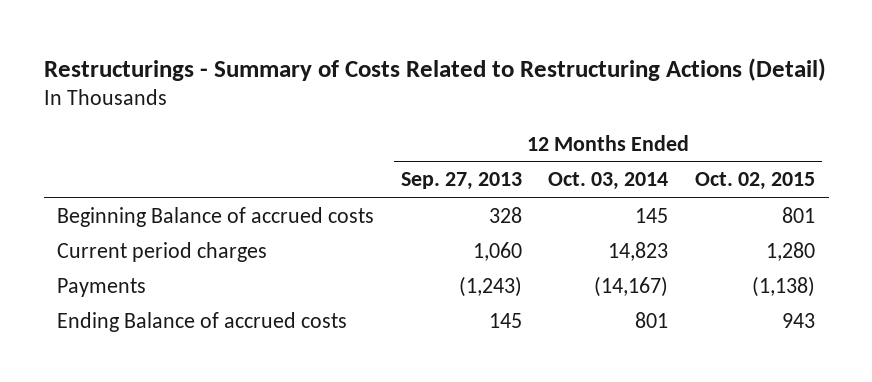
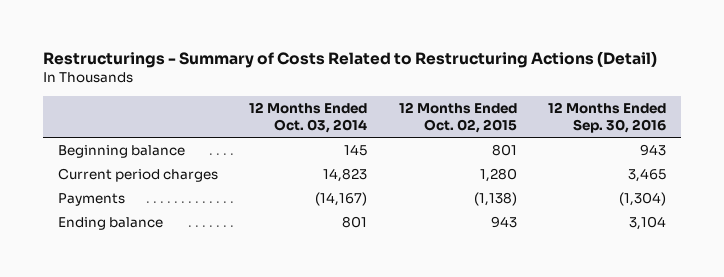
[400,172,522,191] Sep. 27, 2013 -> none
none -> [547,101,666,133] 12 Months Ended Sep. 30, 2016
[56,206,374,227] Beginning Balance of accrued costs -> [58,145,186,159] Beginning balance
[56,311,347,332] Ending Balance of accrued costs -> [58,217,164,231] Ending balance

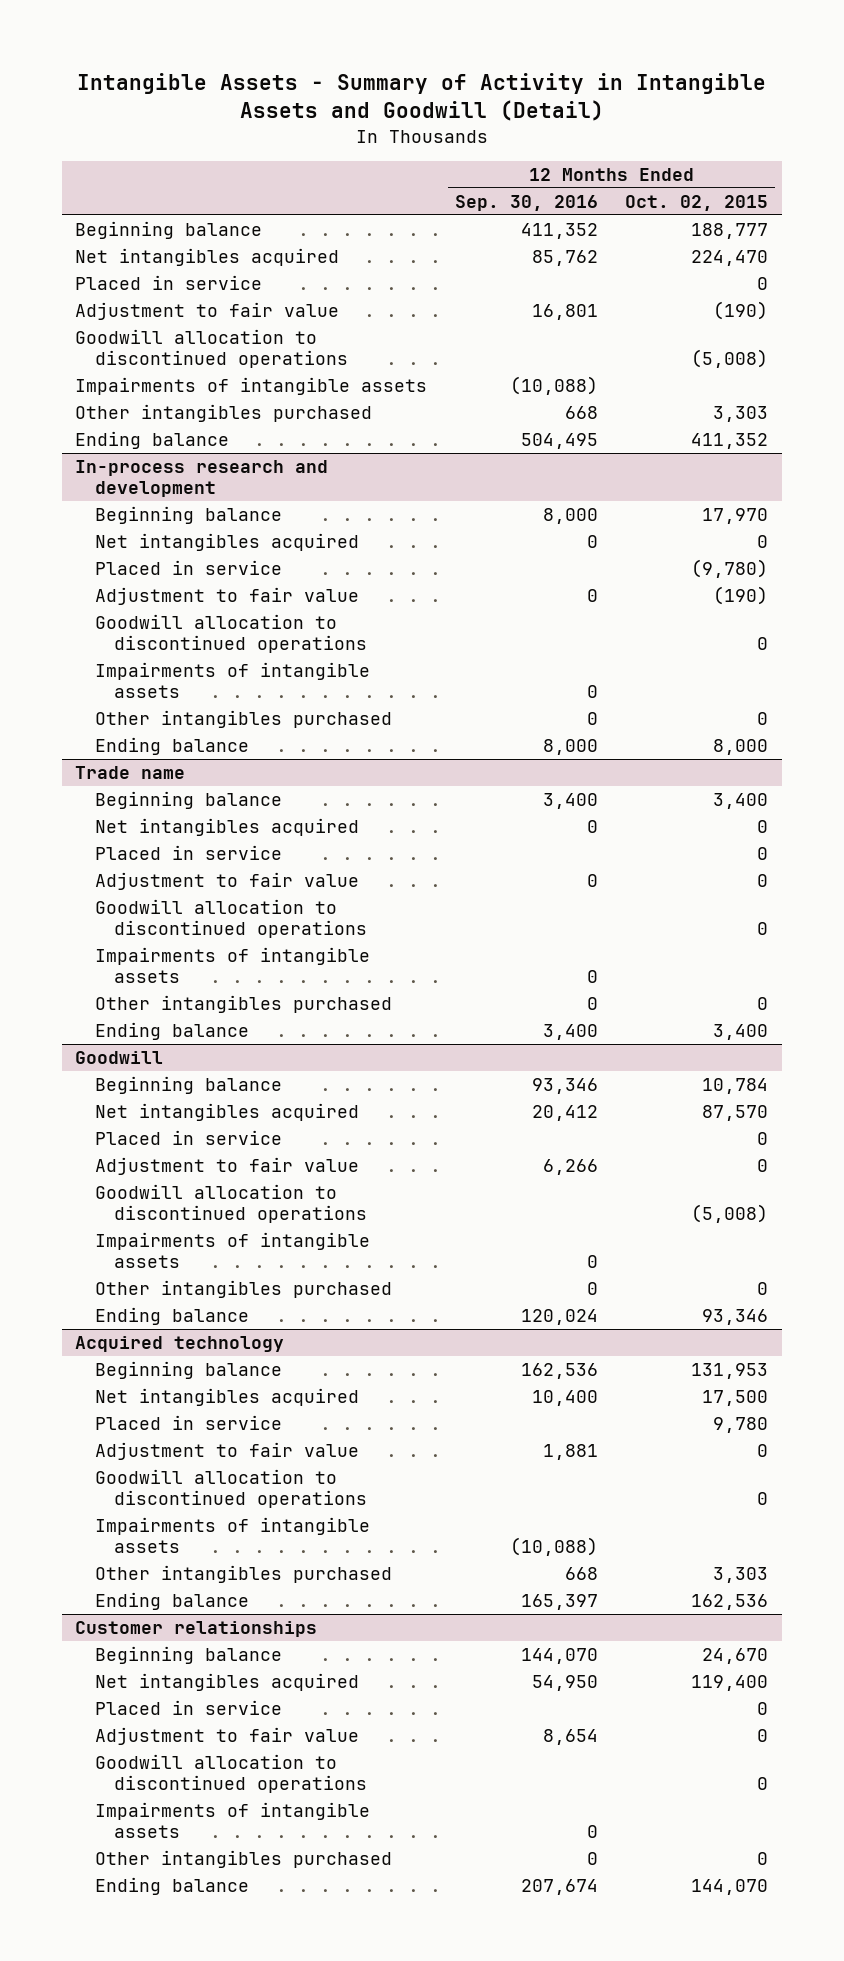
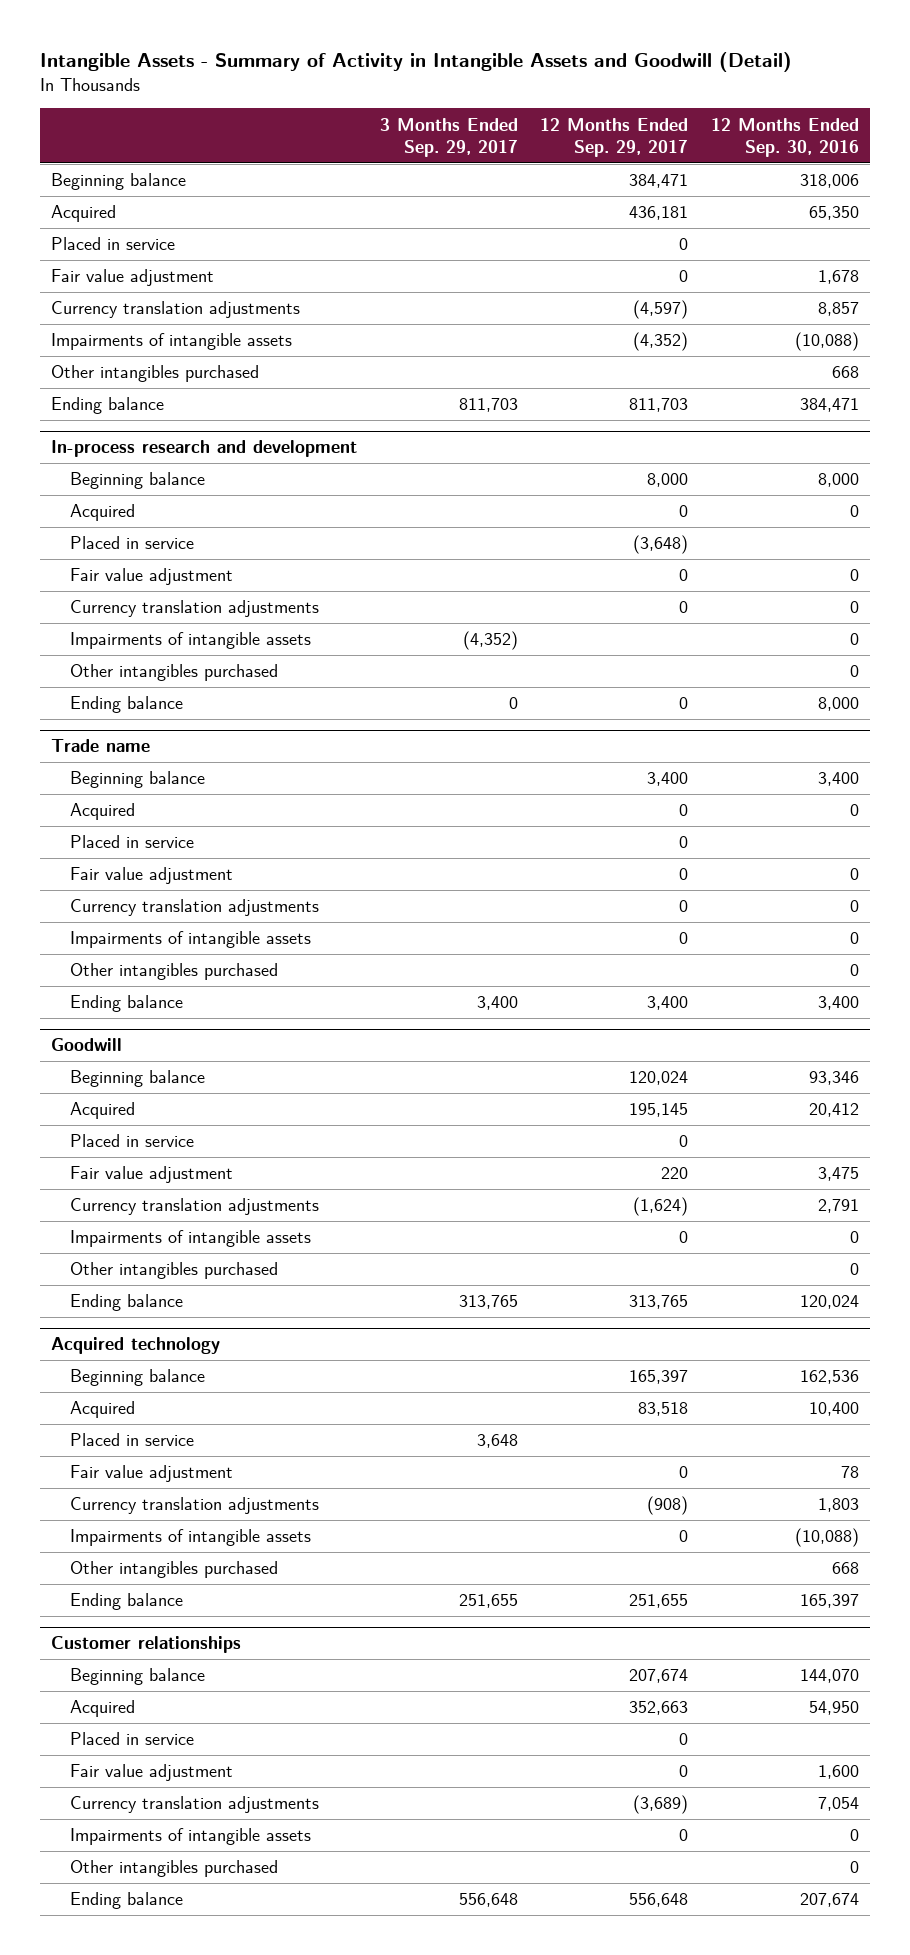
[625,195,769,212] Oct. 02, 2015 -> none
none -> [379,117,518,157] 3 Months Ended Sep. 29, 2017
none -> [540,117,689,157] 12 Months Ended Sep. 29, 2017
[520,223,598,240] 411,352 -> [799,174,859,189] 318,006
[75,248,340,267] Net intangibles acquired -> [51,205,117,223] Acquired
[531,250,598,267] 85,762 -> [808,206,859,221] 65,350
[75,329,348,369] Goodwill allocation to discontinued operations -> none
[75,302,340,321] Adjustment to fair value -> [51,269,215,287] Fair value adjustment
[531,304,598,321] 16,801 -> [817,270,859,285] 1,678
none -> [51,301,301,319] Currency translation adjustments
[520,433,598,450] 504,495 -> [799,398,859,413] 384,471
[94,533,359,552] Net intangibles acquired -> [70,504,136,522] Acquired
[94,614,368,654] Goodwill allocation to discontinued operations -> none
[94,587,359,606] Adjustment to fair value -> [70,568,234,586] Fair value adjustment
none -> [70,600,320,618] Currency translation adjustments
[94,818,359,837] Net intangibles acquired -> [70,803,136,821] Acquired
[94,899,368,939] Goodwill allocation to discontinued operations -> none
[94,872,359,891] Adjustment to fair value -> [70,867,234,885] Fair value adjustment
none -> [70,899,320,917] Currency translation adjustments
[94,1103,359,1122] Net intangibles acquired -> [70,1102,136,1120] Acquired
[94,1184,368,1224] Goodwill allocation to discontinued operations -> none
[94,1157,359,1176] Adjustment to fair value -> [70,1166,234,1184] Fair value adjustment
[542,1159,598,1176] 6,266 -> [817,1167,859,1182] 3,475
none -> [70,1198,320,1216] Currency translation adjustments
[94,1388,359,1407] Net intangibles acquired -> [70,1401,136,1419] Acquired
[94,1469,368,1509] Goodwill allocation to discontinued operations -> none
[94,1442,359,1461] Adjustment to fair value -> [70,1465,234,1483] Fair value adjustment
[542,1444,598,1461] 1,881 -> [840,1466,859,1479] 78
none -> [70,1497,320,1515] Currency translation adjustments
[94,1673,359,1692] Net intangibles acquired -> [70,1700,136,1718] Acquired
[94,1754,368,1794] Goodwill allocation to discontinued operations -> none
[94,1727,359,1746] Adjustment to fair value -> [70,1764,234,1782] Fair value adjustment
[542,1729,598,1746] 8,654 -> [817,1765,859,1780] 1,600
none -> [70,1796,320,1814] Currency translation adjustments

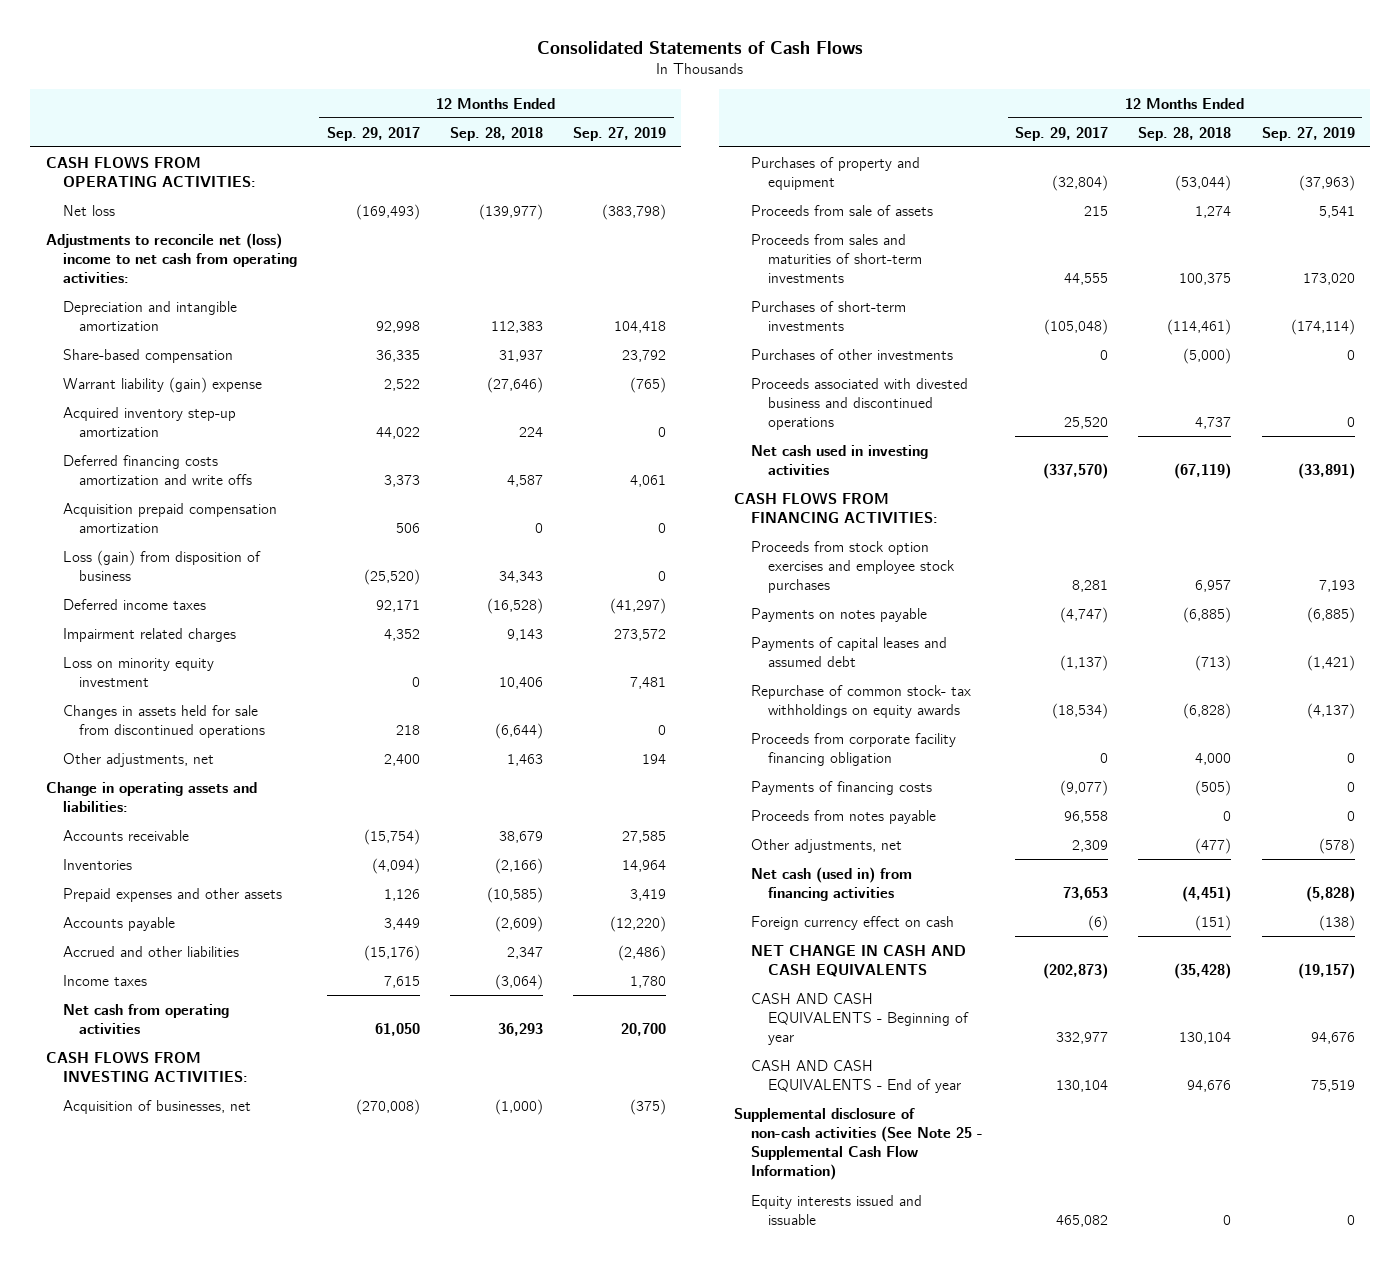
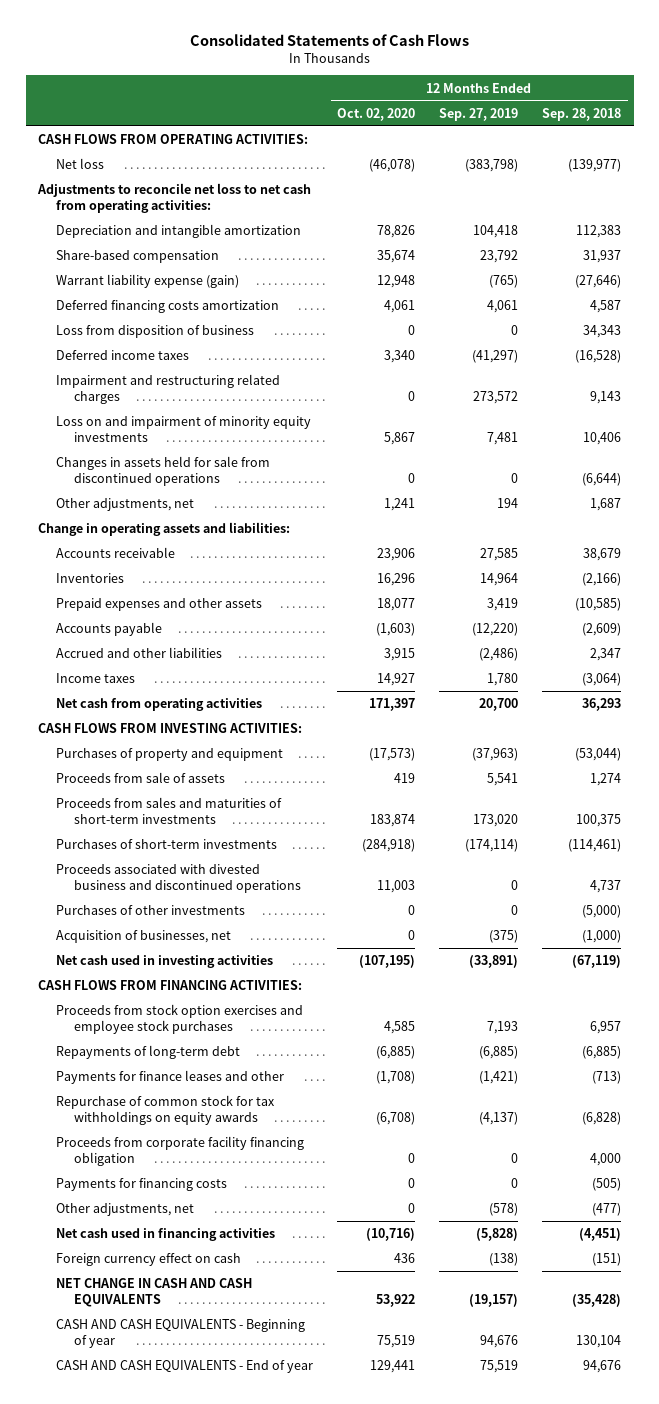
[326,126,420,141] Sep. 29, 2017 -> none
none -> [337,107,416,121] Oct. 02, 2020
[45,232,297,284] Adjustments to reconcile net (loss) income to net cash from operating activities: -> [36,183,311,213] Adjustments to reconcile net loss to net cash from operating activities:
[62,406,236,437] Acquired inventory step-up amortization -> none
[62,502,277,533] Acquisition prepaid compensation amortization -> none
[62,376,262,393] Warrant liability (gain) expense -> [55,274,239,289] Warrant liability expense (gain)
[62,454,253,485] Deferred financing costs amortization and write offs -> [55,300,279,314] Deferred financing costs amortization
[62,549,261,581] Loss (gain) from disposition of business -> [55,325,254,339] Loss from disposition of business
[62,627,236,642] Impairment related charges -> [55,374,280,404] Impairment and restructuring related charges
[62,656,214,687] Loss on minority equity investment -> [55,416,311,442] Loss on and impairment of minority equity investments
[506,753,543,766] 1,463 -> [590,498,622,512] 1,687
[750,348,953,360] Purchases of other investments -> [55,905,245,916] Purchases of other investments
[62,1099,251,1114] Acquisition of businesses, net -> [55,930,231,944] Acquisition of businesses, net
[750,607,927,622] Payments on notes payable -> [55,1045,240,1060] Repayments of long-term debt
[750,636,947,667] Payments of capital leases and assumed debt -> [55,1070,284,1085] Payments for finance leases and other
[750,684,971,718] Repurchase of common stock- tax withholdings on equity awards -> [55,1095,275,1125] Repurchase of common stock for tax withholdings on equity awards
[750,809,936,824] Proceeds from notes payable -> none
[750,780,932,795] Payments of financing costs -> [55,1178,227,1192] Payments for financing costs
[750,866,912,901] Net cash (used in) from financing activities -> [55,1228,275,1242] Net cash used in financing activities
[733,1107,983,1181] Supplemental disclosure of non-cash activities (See Note 25 - Supplemental Cash Flow Information) -> none
[750,1194,922,1225] Equity interests issued and issuable -> none

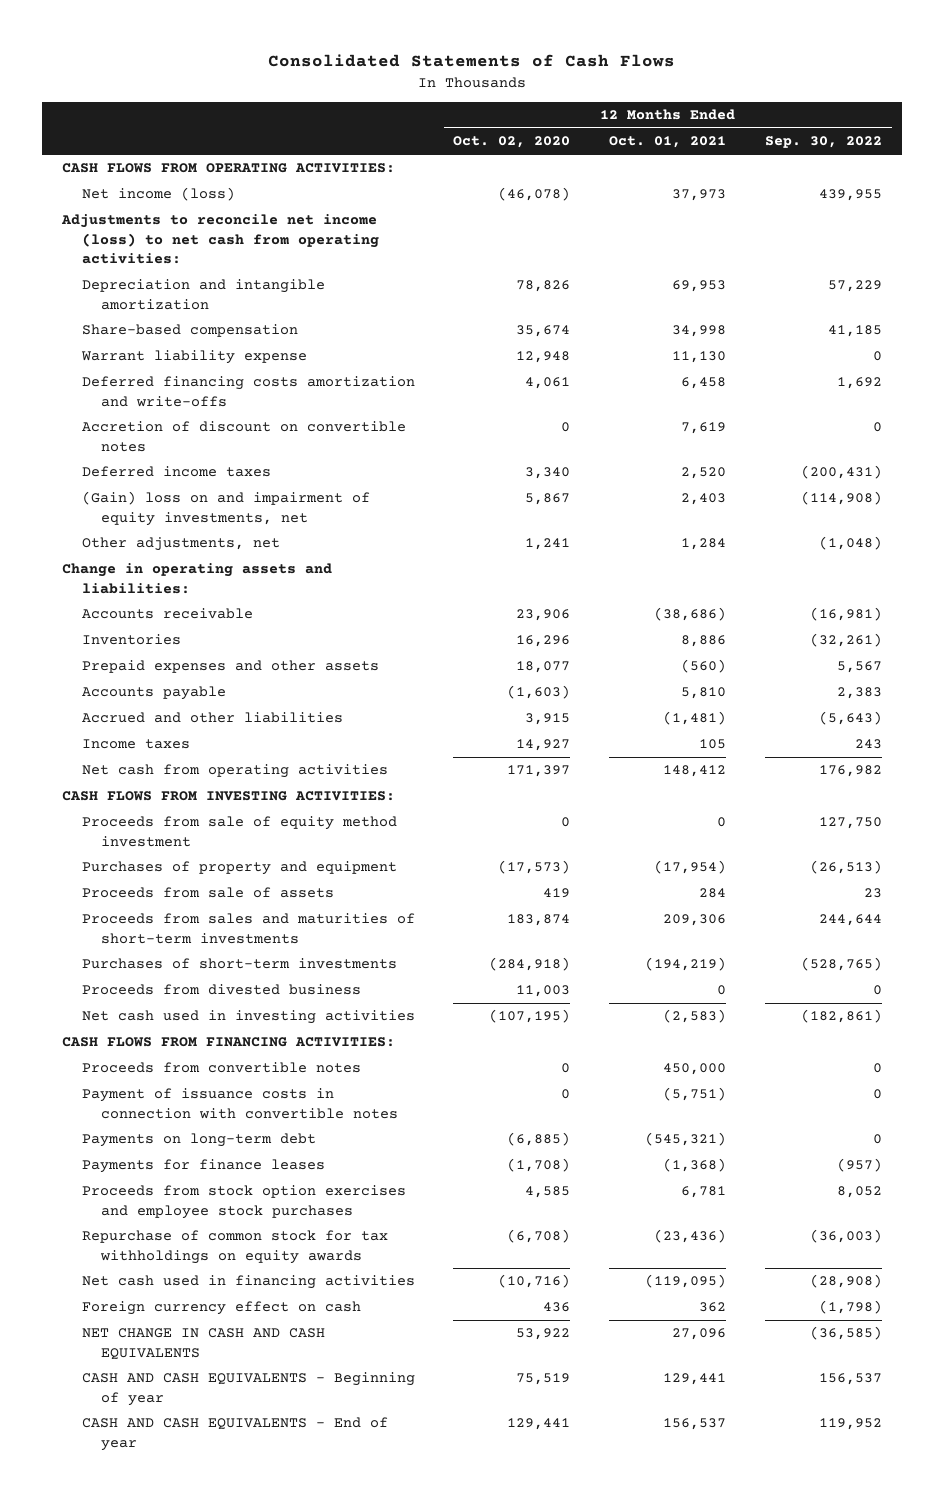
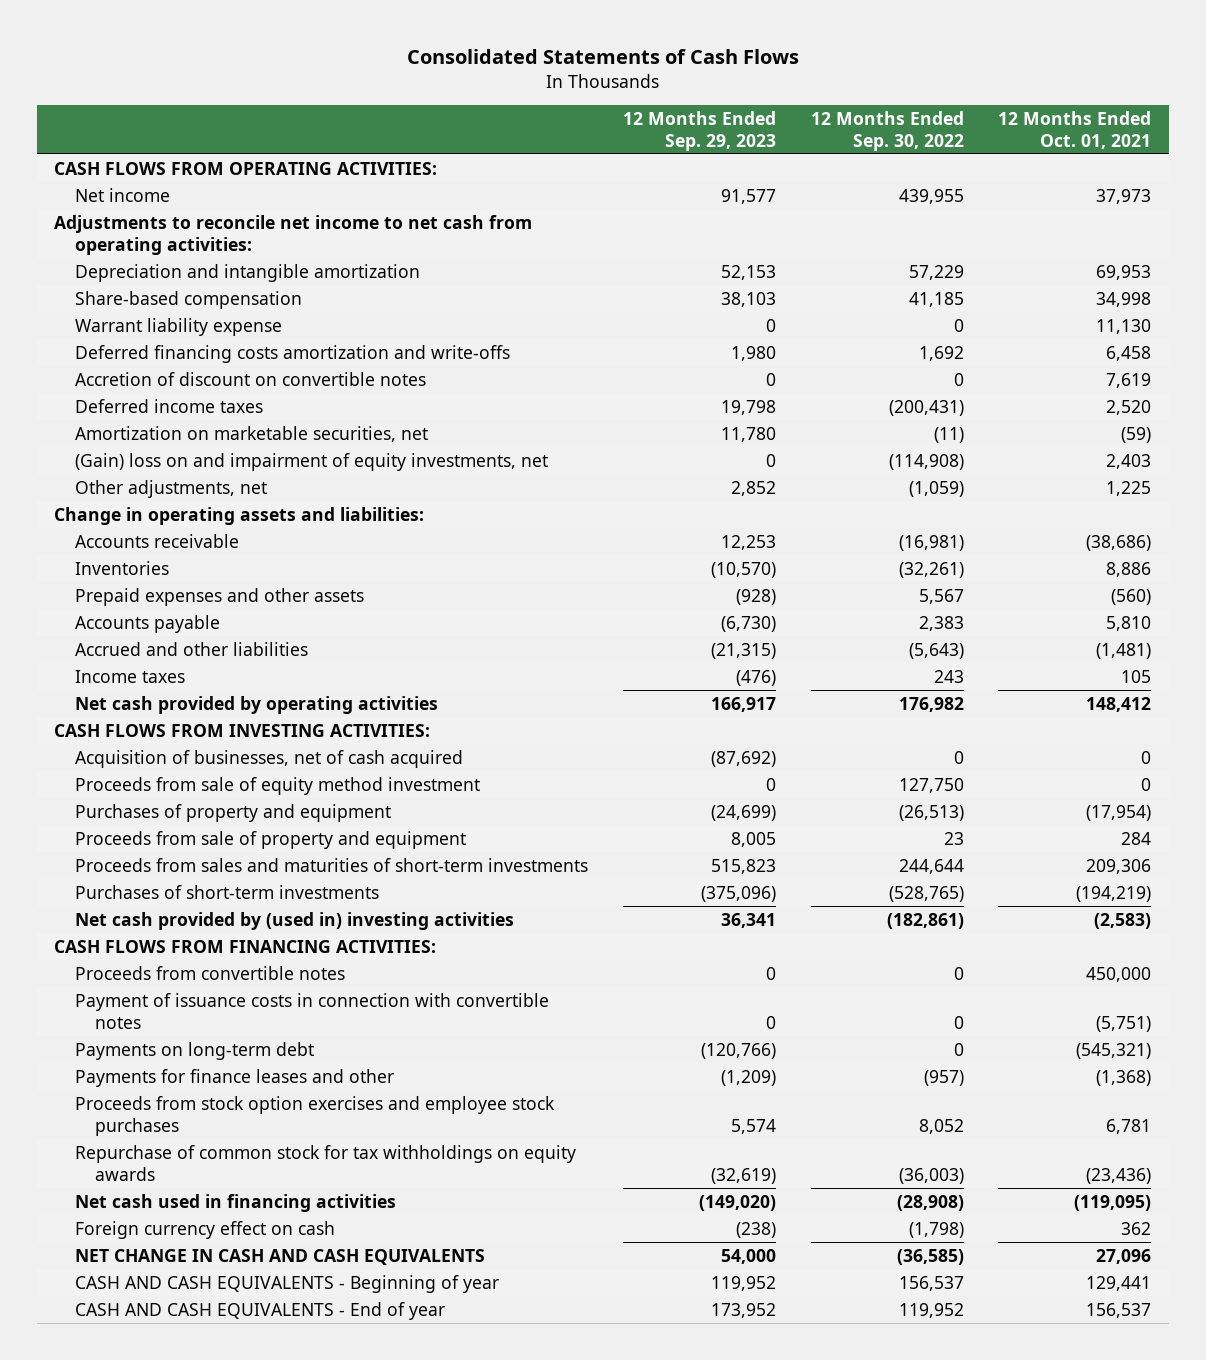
[453,136,571,149] Oct. 02, 2020 -> none
none -> [622,110,776,151] 12 Months Ended Sep. 29, 2023
[81,187,235,202] Net income (loss) -> [74,187,170,202] Net income
[60,214,379,264] Adjustments to reconcile net income (loss) to net cash from operating activities: -> [54,214,533,255] Adjustments to reconcile net income to net cash from operating activities:
none -> [74,425,428,442] Amortization on marketable securities, net
[681,538,727,551] 1,284 -> [1106,480,1152,496] 1,225
[819,536,883,551] (1,048) -> [908,480,964,497] (1,059)
[81,764,388,779] Net cash from operating activities -> [74,695,438,714] Net cash provided by operating activities
none -> [74,749,463,768] Acquisition of businesses, net of cash acquired
[81,887,334,899] Proceeds from sale of assets -> [74,830,466,849] Proceeds from sale of property and equipment
[81,984,361,996] Proceeds from divested business -> none
[81,1010,415,1025] Net cash used in investing activities -> [74,911,514,930] Net cash provided by (used in) investing activities
[81,1159,325,1174] Payments for finance leases -> [74,1068,394,1087] Payments for finance leases and other

